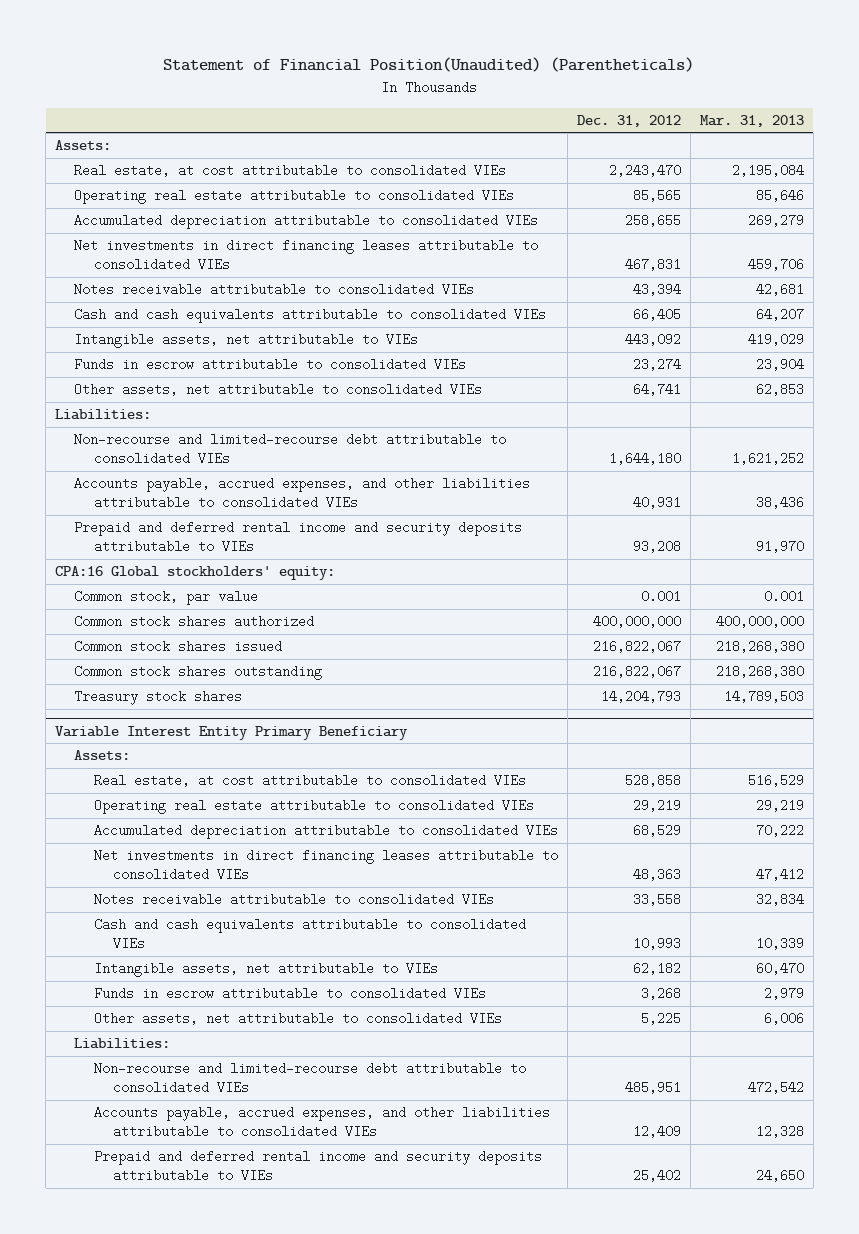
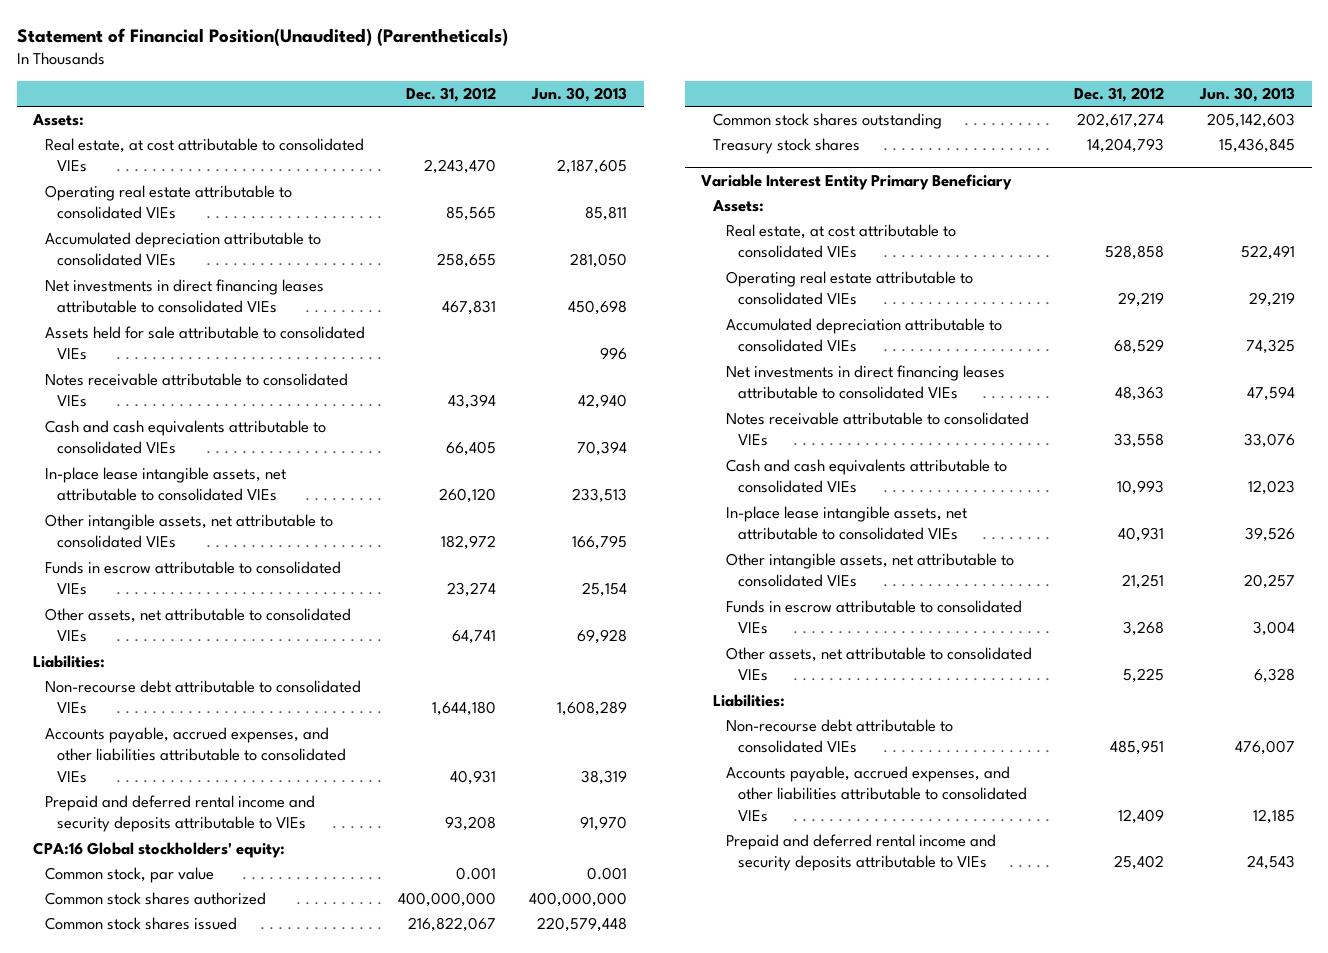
[699,114,804,127] Mar. 31, 2013 -> none
none -> [531,87,628,103] Jun. 30, 2013
none -> [45,326,366,361] Assets held for sale attributable to consolidated VIEs
none -> [45,467,287,502] In-place lease intangible assets, net attributable to consolidated VIEs
[74,333,419,349] Intangible assets, net attributable to VIEs -> [45,514,334,549] Other intangible assets, net attributable to consolidated VIEs
[624,333,681,347] 443,092 -> [441,535,497,551] 182,972
[74,433,507,465] Non-recourse and limited-recourse debt attributable to consolidated VIEs -> [45,680,362,715] Non-recourse debt attributable to consolidated VIEs
[592,665,681,679] 216,822,067 -> [1077,113,1165,129] 202,617,274
none -> [725,506,967,541] In-place lease intangible assets, net attributable to consolidated VIEs
[93,962,438,978] Intangible assets, net attributable to VIEs -> [725,553,1014,588] Other intangible assets, net attributable to consolidated VIEs
[632,962,681,976] 62,182 -> [1122,574,1165,590] 21,251
[93,1062,526,1094] Non-recourse and limited-recourse debt attributable to consolidated VIEs -> [725,719,953,754] Non-recourse debt attributable to consolidated VIEs

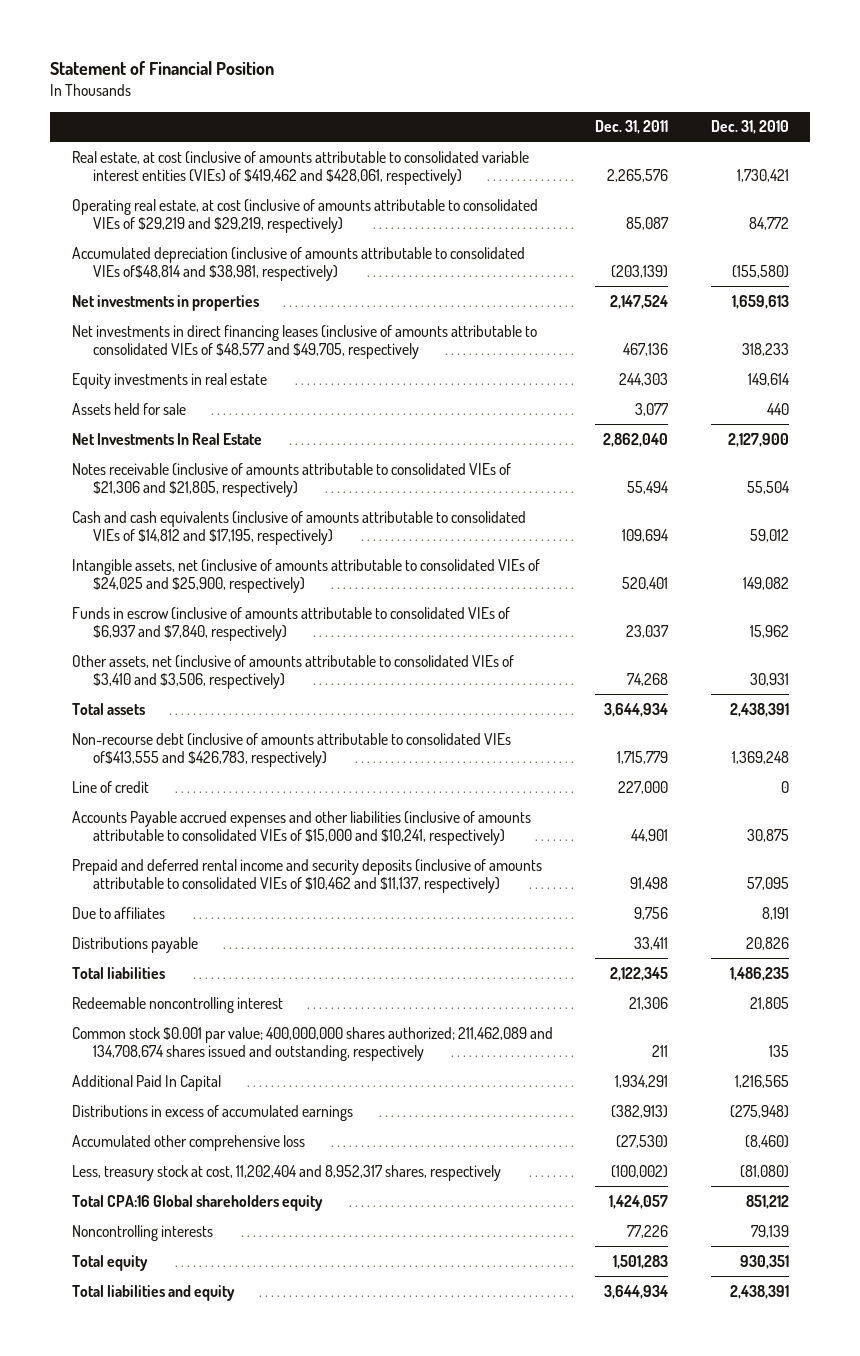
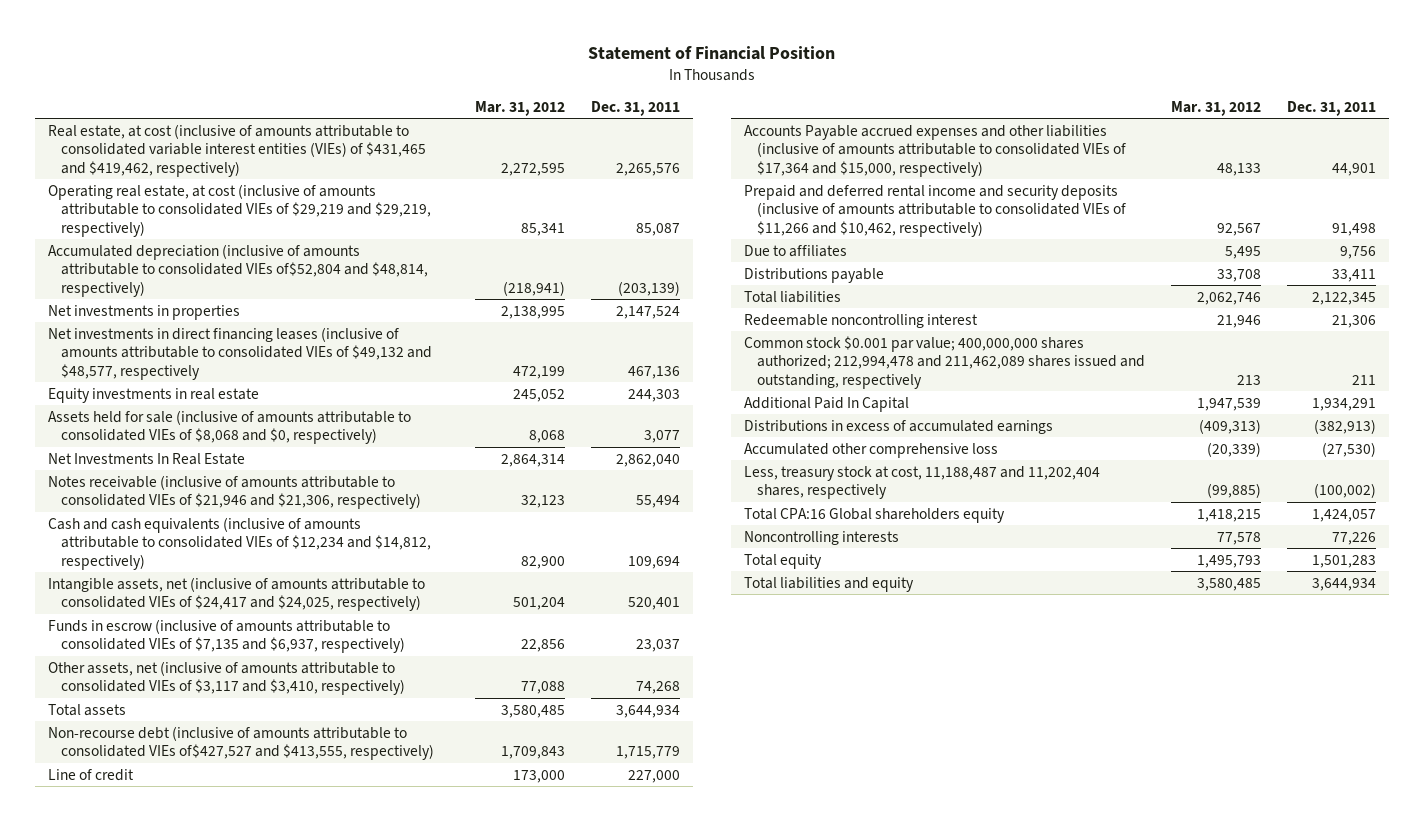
[710,120,789,135] Dec. 31, 2010 -> none
none -> [474,100,565,116] Mar. 31, 2012
[71,150,529,185] Real estate, at cost (inclusive of amounts attributable to consolidated variable interest entities (VIEs) of $419,462 and $428,061, respectively) -> [47,123,426,177] Real estate, at cost (inclusive of amounts attributable to consolidated variable interest entities (VIEs) of $431,465 and $419,462, respectively)
[71,246,525,281] Accumulated depreciation (inclusive of amounts attributable to consolidated VIEs of$48,814 and $38,981, respectively) -> [47,243,428,297] Accumulated depreciation (inclusive of amounts attributable to consolidated VIEs of$52,804 and $48,814, respectively)
[71,324,537,359] Net investments in direct financing leases (inclusive of amounts attributable to consolidated VIEs of $48,577 and $49,705, respectively -> [47,326,432,380] Net investments in direct financing leases (inclusive of amounts attributable to consolidated VIEs of $49,132 and $48,577, respectively
[71,402,186,415] Assets held for sale -> [47,409,411,445] Assets held for sale (inclusive of amounts attributable to consolidated VIEs of $8,068 and $0, respectively)
[71,462,511,497] Notes receivable (inclusive of amounts attributable to consolidated VIEs of $21,306 and $21,805, respectively) -> [47,474,421,510] Notes receivable (inclusive of amounts attributable to consolidated VIEs of $21,946 and $21,306, respectively)
[71,510,526,545] Cash and cash equivalents (inclusive of amounts attributable to consolidated VIEs of $14,812 and $17,195, respectively) -> [47,516,431,570] Cash and cash equivalents (inclusive of amounts attributable to consolidated VIEs of $12,234 and $14,812, respectively)
[71,558,540,593] Intangible assets, net (inclusive of amounts attributable to consolidated VIEs of $24,025 and $25,900, respectively) -> [47,576,425,612] Intangible assets, net (inclusive of amounts attributable to consolidated VIEs of $24,417 and $24,025, respectively)
[71,606,510,641] Funds in escrow (inclusive of amounts attributable to consolidated VIEs of $6,937 and $7,840, respectively) -> [47,618,405,654] Funds in escrow (inclusive of amounts attributable to consolidated VIEs of $7,135 and $6,937, respectively)
[71,654,514,689] Other assets, net (inclusive of amounts attributable to consolidated VIEs of $3,410 and $3,506, respectively) -> [47,660,405,696] Other assets, net (inclusive of amounts attributable to consolidated VIEs of $3,117 and $3,410, respectively)
[71,732,511,767] Non-recourse debt (inclusive of amounts attributable to consolidated VIEs of$413,555 and $426,783, respectively) -> [47,725,434,761] Non-recourse debt (inclusive of amounts attributable to consolidated VIEs of$427,527 and $413,555, respectively)
[71,810,531,845] Accounts Payable accrued expenses and other liabilities (inclusive of amounts attributable to consolidated VIEs of $15,000 and $10,241, respectively) -> [744,124,1127,177] Accounts Payable accrued expenses and other liabilities (inclusive of amounts attributable to consolidated VIEs of $17,364 and $15,000, respectively)
[71,858,542,893] Prepaid and deferred rental income and security deposits (inclusive of amounts attributable to consolidated VIEs of $10,462 and $11,137, respectively) -> [744,184,1127,237] Prepaid and deferred rental income and security deposits (inclusive of amounts attributable to consolidated VIEs of $11,266 and $10,462, respectively)
[71,1026,553,1061] Common stock $0.001 par value; 400,000,000 shares authorized; 211,462,089 and 134,708,674 shares issued and outstanding, respectively -> [744,335,1146,389] Common stock $0.001 par value; 400,000,000 shares authorized; 212,994,478 and 211,462,089 shares issued and outstanding, respectively
[71,1164,501,1181] Less, treasury stock at cost, 11,202,404 and 8,952,317 shares, respectively -> [744,465,1101,500] Less, treasury stock at cost, 11,188,487 and 11,202,404 shares, respectively

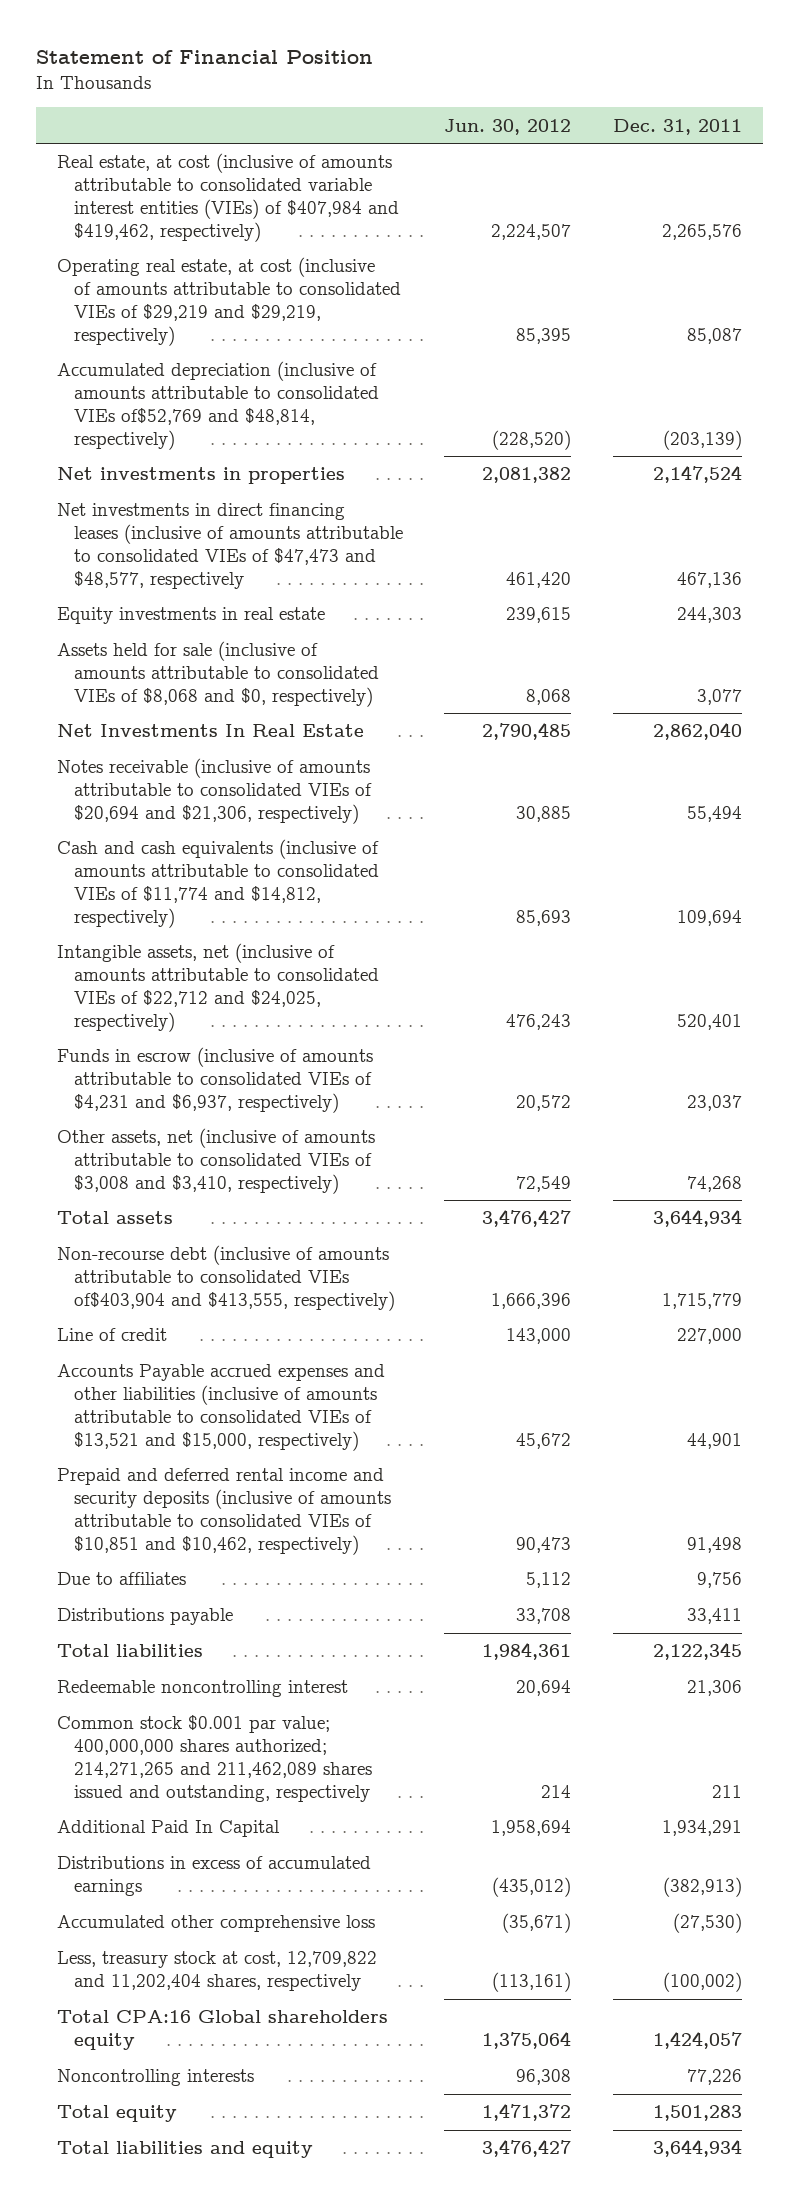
[474,100,565,116] Mar. 31, 2012 -> none
none -> [444,118,572,135] Jun. 30, 2012
[47,123,426,177] Real estate, at cost (inclusive of amounts attributable to consolidated variable interest entities (VIEs) of $431,465 and $419,462, respectively) -> [56,153,399,242] Real estate, at cost (inclusive of amounts attributable to consolidated variable interest entities (VIEs) of $407,984 and $419,462, respectively)
[47,243,428,297] Accumulated depreciation (inclusive of amounts attributable to consolidated VIEs of$52,804 and $48,814, respectively) -> [56,361,379,450] Accumulated depreciation (inclusive of amounts attributable to consolidated VIEs of$52,769 and $48,814, respectively)
[47,326,432,380] Net investments in direct financing leases (inclusive of amounts attributable to consolidated VIEs of $49,132 and $48,577, respectively -> [56,503,403,589] Net investments in direct financing leases (inclusive of amounts attributable to consolidated VIEs of $47,473 and $48,577, respectively
[47,474,421,510] Notes receivable (inclusive of amounts attributable to consolidated VIEs of $21,946 and $21,306, respectively) -> [56,758,372,824] Notes receivable (inclusive of amounts attributable to consolidated VIEs of $20,694 and $21,306, respectively)
[47,516,431,570] Cash and cash equivalents (inclusive of amounts attributable to consolidated VIEs of $12,234 and $14,812, respectively) -> [56,839,379,928] Cash and cash equivalents (inclusive of amounts attributable to consolidated VIEs of $11,774 and $14,812, respectively)
[47,576,425,612] Intangible assets, net (inclusive of amounts attributable to consolidated VIEs of $24,417 and $24,025, respectively) -> [56,943,379,1032] Intangible assets, net (inclusive of amounts attributable to consolidated VIEs of $22,712 and $24,025, respectively)
[47,618,405,654] Funds in escrow (inclusive of amounts attributable to consolidated VIEs of $7,135 and $6,937, respectively) -> [56,1047,373,1113] Funds in escrow (inclusive of amounts attributable to consolidated VIEs of $4,231 and $6,937, respectively)
[47,660,405,696] Other assets, net (inclusive of amounts attributable to consolidated VIEs of $3,117 and $3,410, respectively) -> [56,1128,375,1194] Other assets, net (inclusive of amounts attributable to consolidated VIEs of $3,008 and $3,410, respectively)
[47,725,434,761] Non-recourse debt (inclusive of amounts attributable to consolidated VIEs of$427,527 and $413,555, respectively) -> [56,1245,395,1311] Non-recourse debt (inclusive of amounts attributable to consolidated VIEs of$403,904 and $413,555, respectively)
[744,124,1127,177] Accounts Payable accrued expenses and other liabilities (inclusive of amounts attributable to consolidated VIEs of $17,364 and $15,000, respectively) -> [56,1364,385,1451] Accounts Payable accrued expenses and other liabilities (inclusive of amounts attributable to consolidated VIEs of $13,521 and $15,000, respectively)
[744,184,1127,237] Prepaid and deferred rental income and security deposits (inclusive of amounts attributable to consolidated VIEs of $11,266 and $10,462, respectively) -> [56,1468,391,1555] Prepaid and deferred rental income and security deposits (inclusive of amounts attributable to consolidated VIEs of $10,851 and $10,462, respectively)
[744,335,1146,389] Common stock $0.001 par value; 400,000,000 shares authorized; 212,994,478 and 211,462,089 shares issued and outstanding, respectively -> [56,1715,372,1802] Common stock $0.001 par value; 400,000,000 shares authorized; 214,271,265 and 211,462,089 shares issued and outstanding, respectively
[744,465,1101,500] Less, treasury stock at cost, 11,188,487 and 11,202,404 shares, respectively -> [56,1951,377,1992] Less, treasury stock at cost, 12,709,822 and 11,202,404 shares, respectively

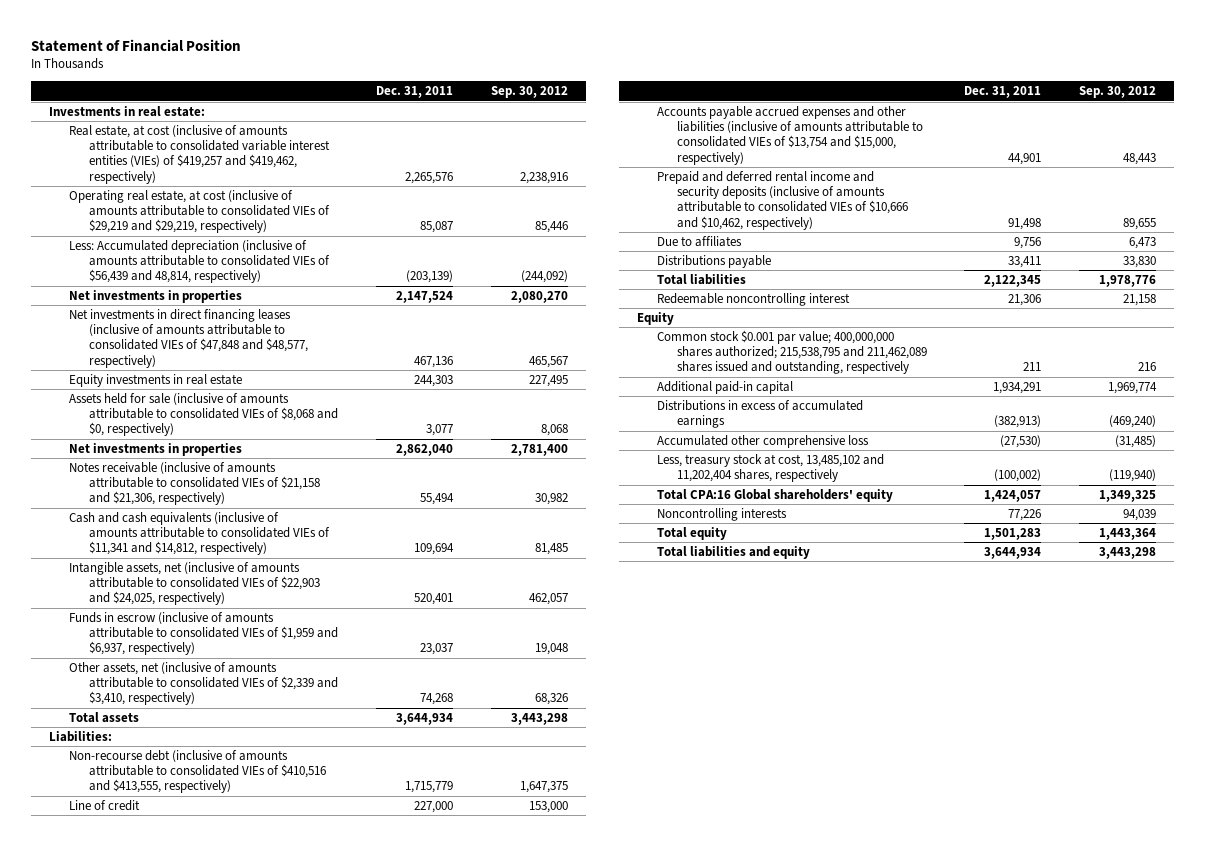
[444,118,572,135] Jun. 30, 2012 -> none
none -> [490,86,568,99] Sep. 30, 2012
none -> [49,105,206,117] Investments in real estate:
[56,153,399,242] Real estate, at cost (inclusive of amounts attributable to consolidated variable interest entities (VIEs) of $407,984 and $419,462, respectively) -> [69,124,331,184] Real estate, at cost (inclusive of amounts attributable to consolidated variable interest entities (VIEs) of $419,257 and $419,462, respectively)
[56,361,379,450] Accumulated depreciation (inclusive of amounts attributable to consolidated VIEs of$52,769 and $48,814, respectively) -> [69,239,331,284] Less: Accumulated depreciation (inclusive of amounts attributable to consolidated VIEs of $56,439 and 48,814, respectively)
[56,503,403,589] Net investments in direct financing leases (inclusive of amounts attributable to consolidated VIEs of $47,473 and $48,577, respectively -> [69,308,309,368] Net investments in direct financing leases (inclusive of amounts attributable to consolidated VIEs of $47,848 and $48,577, respectively)
[56,724,364,738] Net Investments In Real Estate -> [69,442,243,456] Net investments in properties
[56,758,372,824] Notes receivable (inclusive of amounts attributable to consolidated VIEs of $20,694 and $21,306, respectively) -> [69,461,321,506] Notes receivable (inclusive of amounts attributable to consolidated VIEs of $21,158 and $21,306, respectively)
[56,839,379,928] Cash and cash equivalents (inclusive of amounts attributable to consolidated VIEs of $11,774 and $14,812, respectively) -> [69,511,331,556] Cash and cash equivalents (inclusive of amounts attributable to consolidated VIEs of $11,341 and $14,812, respectively)
[56,943,379,1032] Intangible assets, net (inclusive of amounts attributable to consolidated VIEs of $22,712 and $24,025, respectively) -> [69,561,321,606] Intangible assets, net (inclusive of amounts attributable to consolidated VIEs of $22,903 and $24,025, respectively)
[56,1047,373,1113] Funds in escrow (inclusive of amounts attributable to consolidated VIEs of $4,231 and $6,937, respectively) -> [69,611,339,656] Funds in escrow (inclusive of amounts attributable to consolidated VIEs of $1,959 and $6,937, respectively)
[56,1128,375,1194] Other assets, net (inclusive of amounts attributable to consolidated VIEs of $3,008 and $3,410, respectively) -> [69,661,339,706] Other assets, net (inclusive of amounts attributable to consolidated VIEs of $2,339 and $3,410, respectively)
none -> [49,730,113,742] Liabilities:
[56,1245,395,1311] Non-recourse debt (inclusive of amounts attributable to consolidated VIEs of$403,904 and $413,555, respectively) -> [69,749,327,794] Non-recourse debt (inclusive of amounts attributable to consolidated VIEs of $410,516 and $413,555, respectively)
[56,1364,385,1451] Accounts Payable accrued expenses and other liabilities (inclusive of amounts attributable to consolidated VIEs of $13,521 and $15,000, respectively) -> [657,105,924,165] Accounts payable accrued expenses and other liabilities (inclusive of amounts attributable to consolidated VIEs of $13,754 and $15,000, respectively)
[56,1468,391,1555] Prepaid and deferred rental income and security deposits (inclusive of amounts attributable to consolidated VIEs of $10,851 and $10,462, respectively) -> [657,170,909,230] Prepaid and deferred rental income and security deposits (inclusive of amounts attributable to consolidated VIEs of $10,666 and $10,462, respectively)
none -> [637,311,675,325] Equity
[56,1715,372,1802] Common stock $0.001 par value; 400,000,000 shares authorized; 214,271,265 and 211,462,089 shares issued and outstanding, respectively -> [657,329,928,375] Common stock $0.001 par value; 400,000,000 shares authorized; 215,538,795 and 211,462,089 shares issued and outstanding, respectively
[56,1820,280,1838] Additional Paid In Capital -> [657,380,794,394] Additional paid-in capital
[56,1951,377,1992] Less, treasury stock at cost, 12,709,822 and 11,202,404 shares, respectively -> [657,453,885,483] Less, treasury stock at cost, 13,485,102 and 11,202,404 shares, respectively
[56,2010,388,2051] Total CPA:16 Global shareholders equity -> [657,488,894,502] Total CPA:16 Global shareholders' equity

